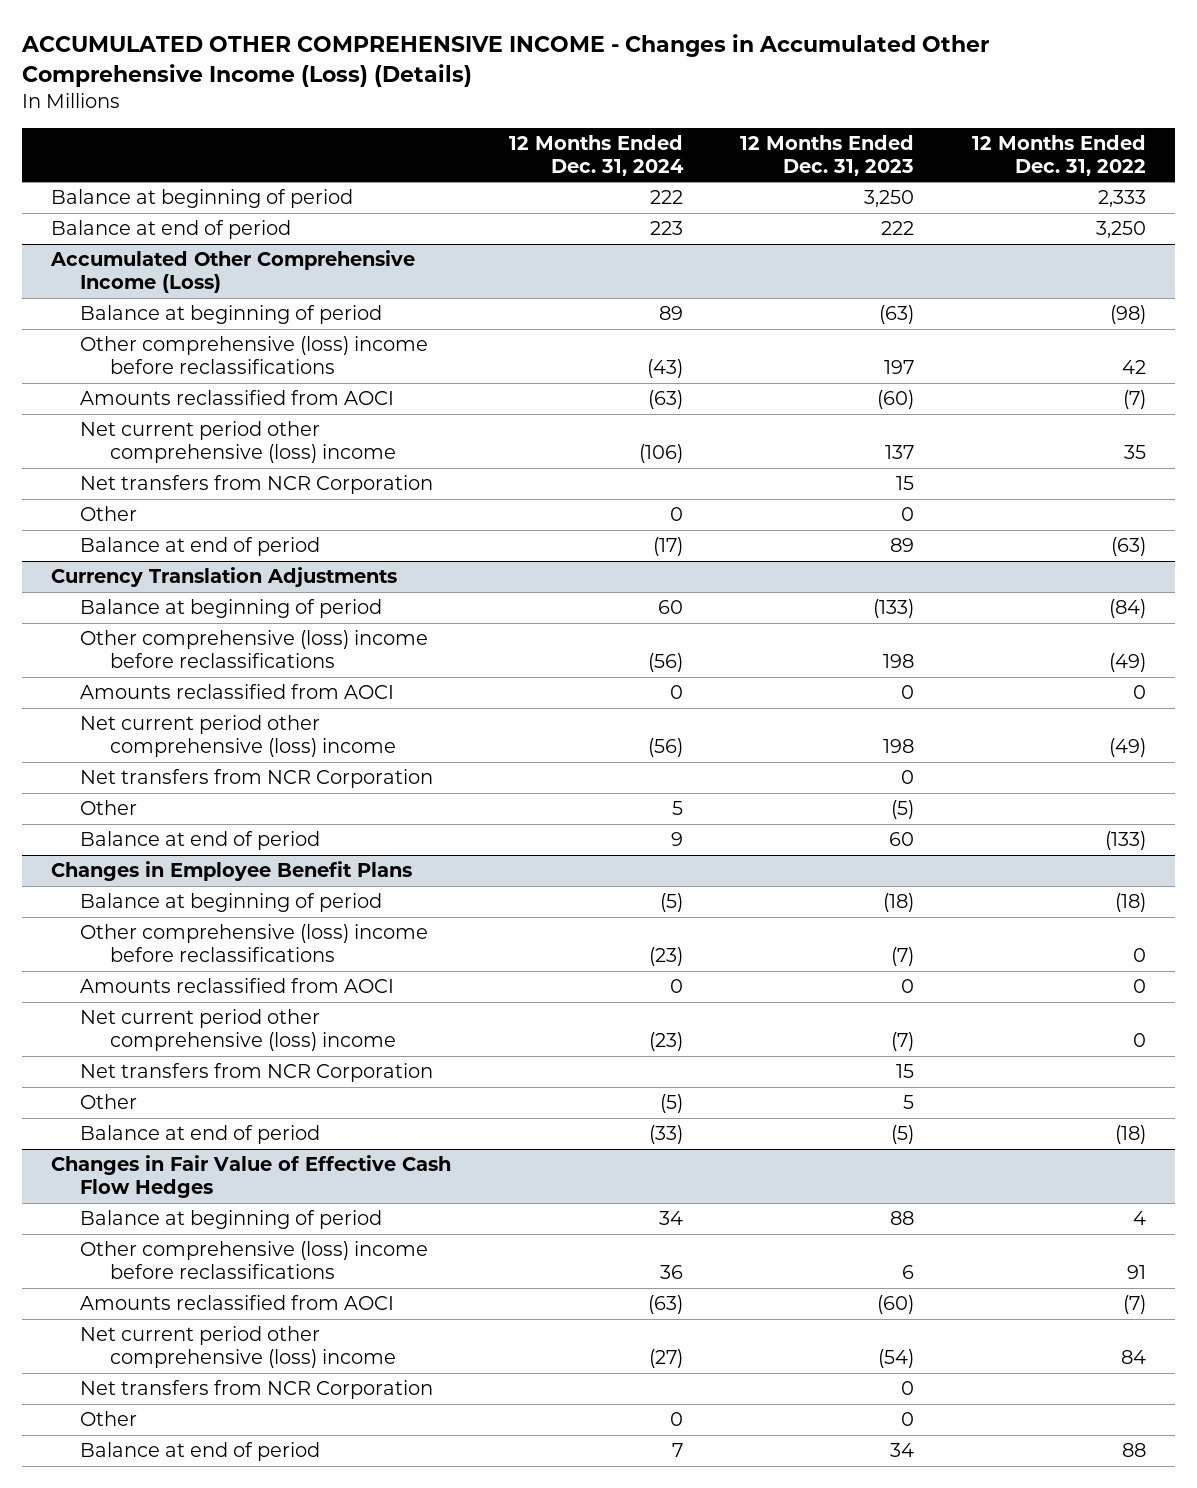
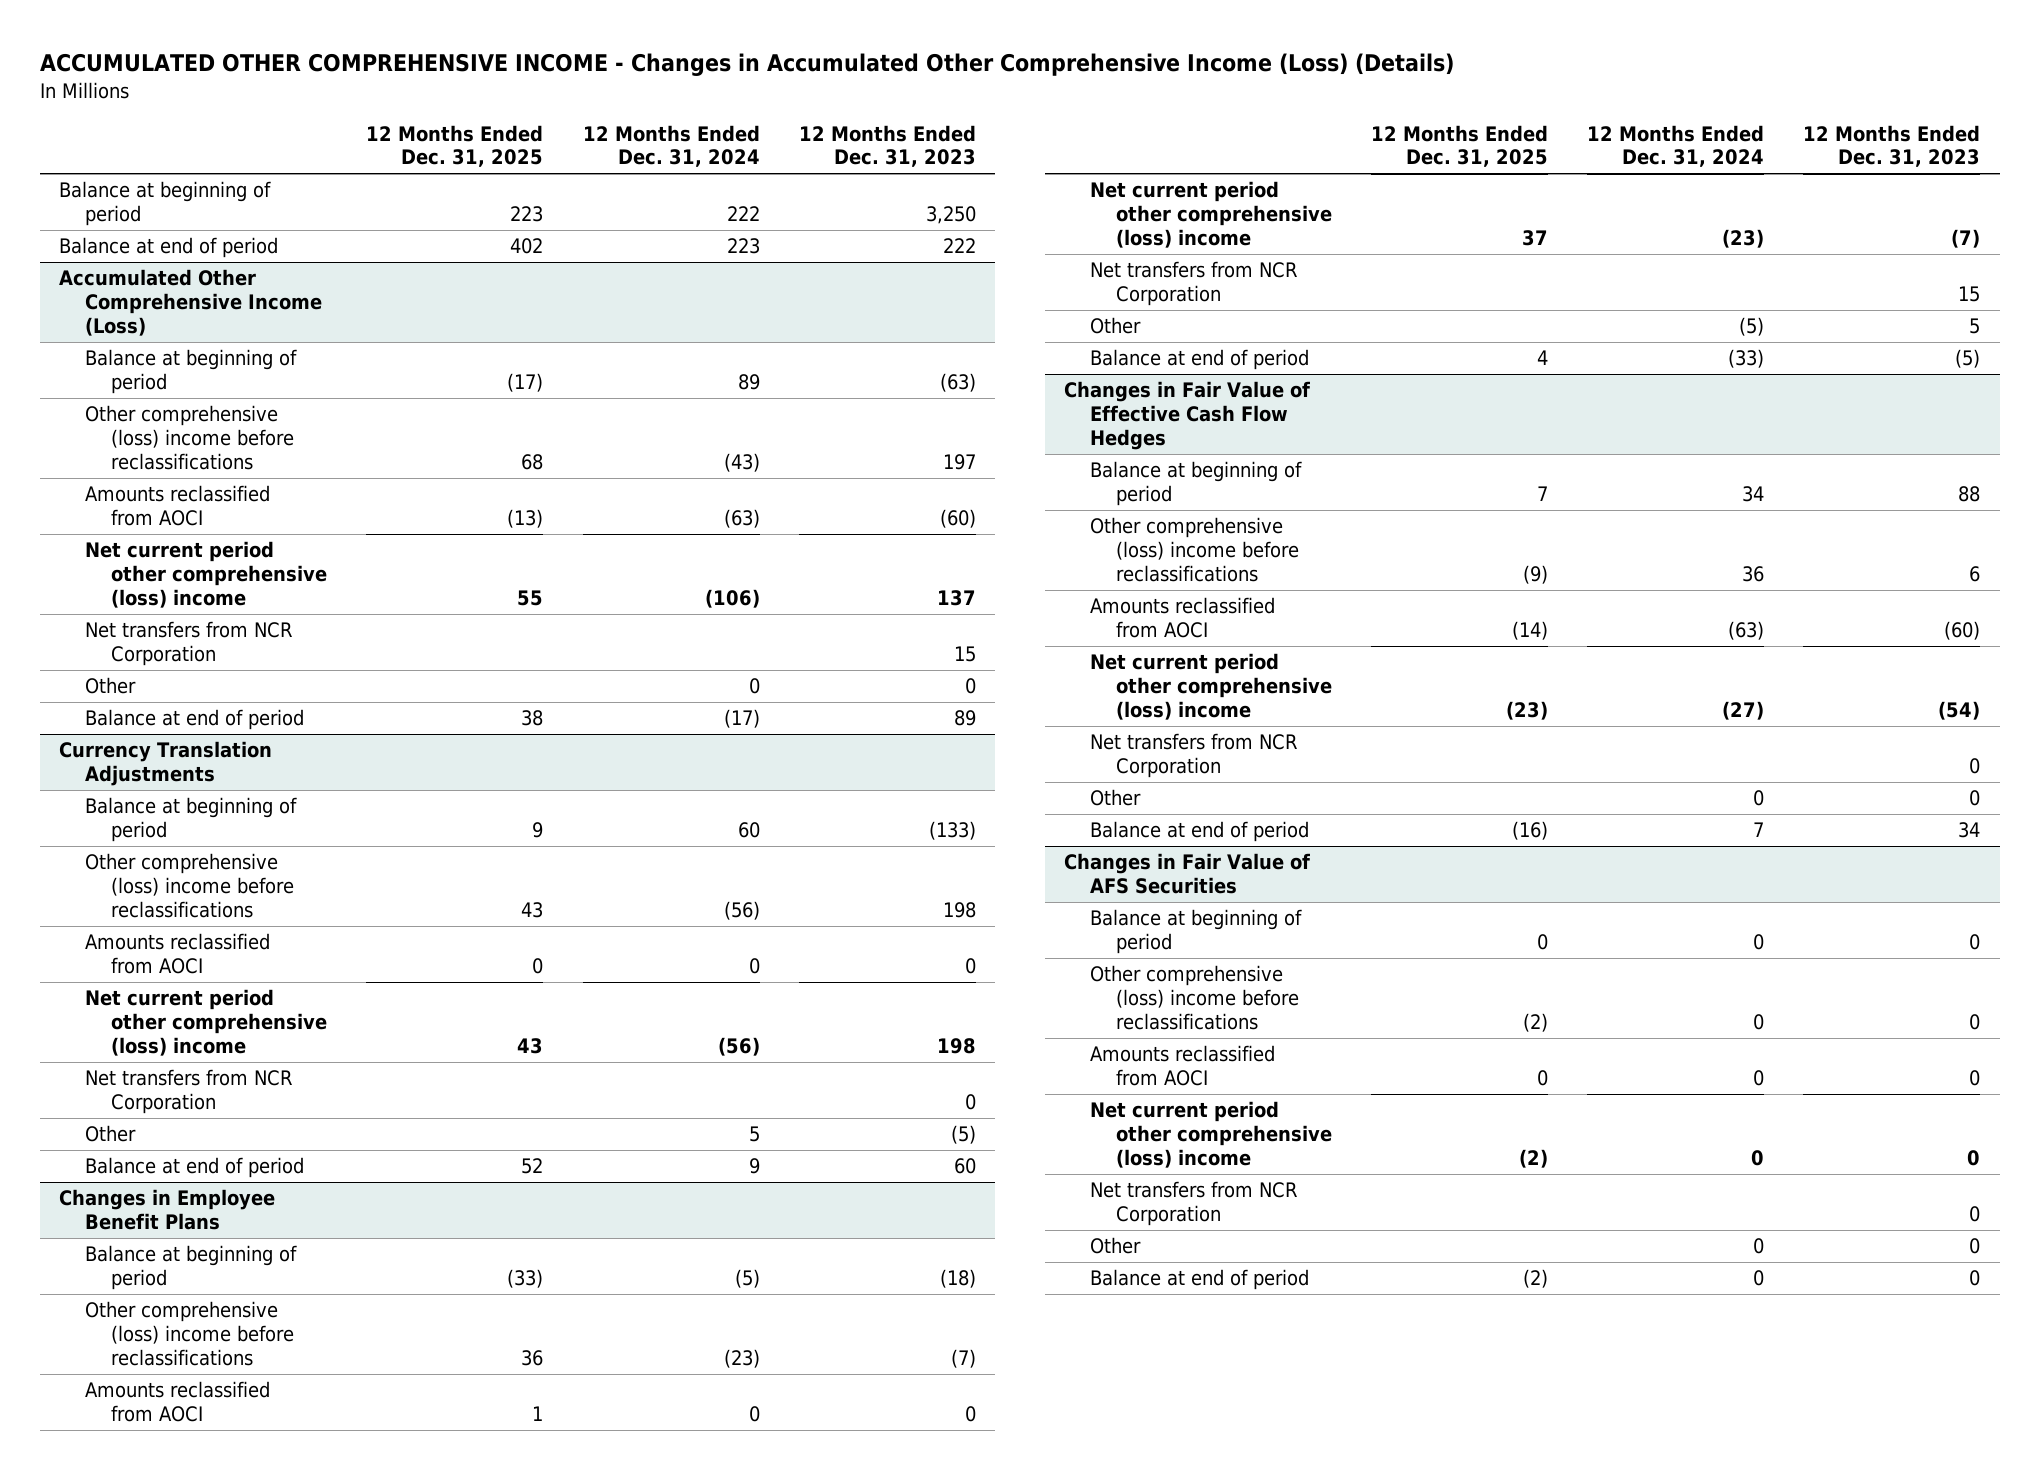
[972,134,1147,176] 12 Months Ended Dec. 31, 2022 -> none
none -> [366,124,544,168] 12 Months Ended Dec. 31, 2025
none -> [1064,853,1311,895] Changes in Fair Value of AFS Securities
none -> [1090,909,1303,955] Balance at beginning of period
none -> [1090,965,1300,1030] Other comprehensive (loss) income before reclassifications
none -> [1090,1045,1276,1087] Amounts reclassified from AOCI
none -> [1090,1101,1333,1168] Net current period other comprehensive (loss) income
none -> [1090,1181,1299,1227] Net transfers from NCR Corporation
none -> [1090,1237,1142,1255] Other
none -> [1090,1269,1310,1291] Balance at end of period

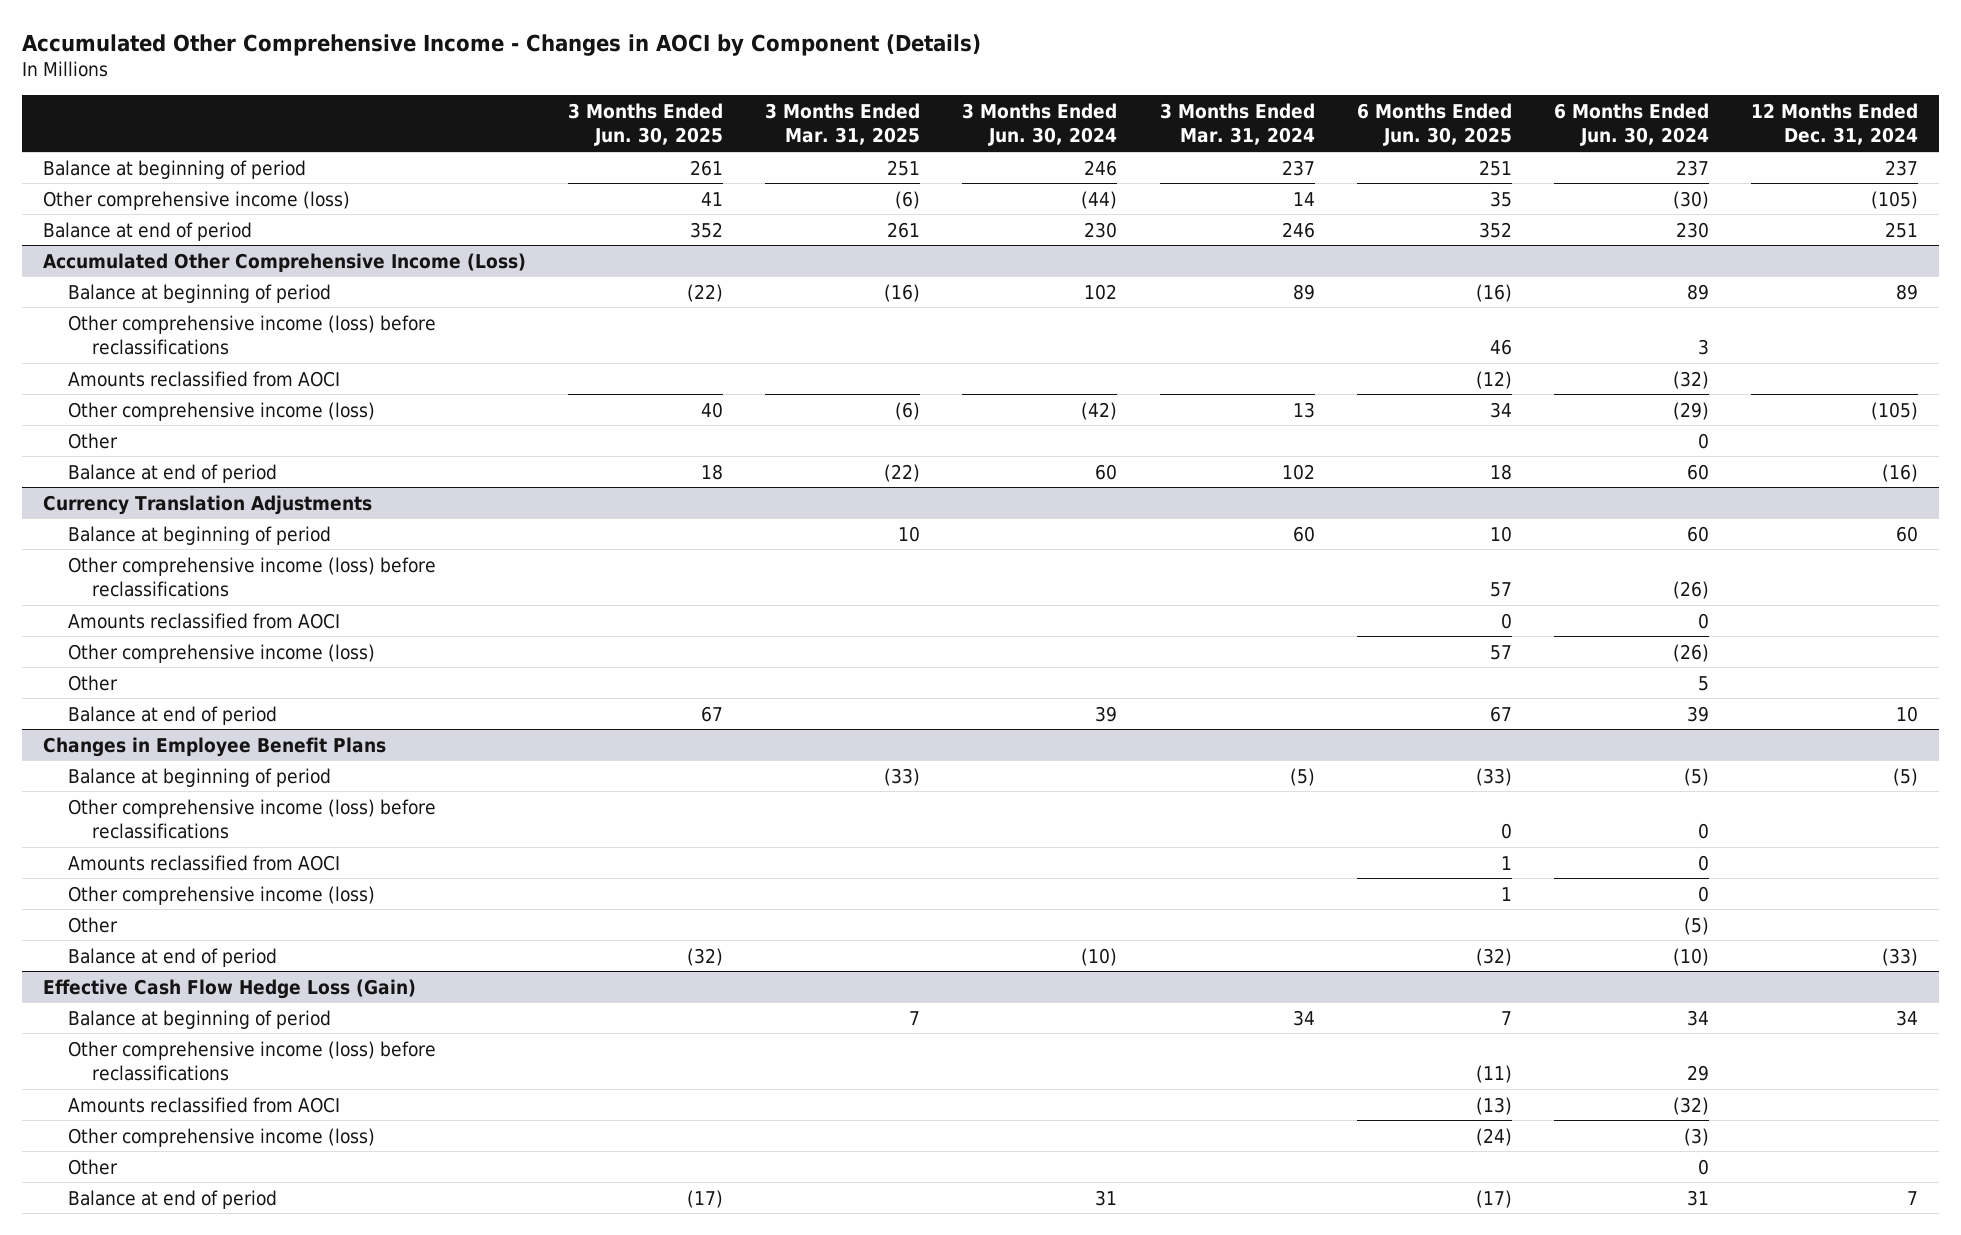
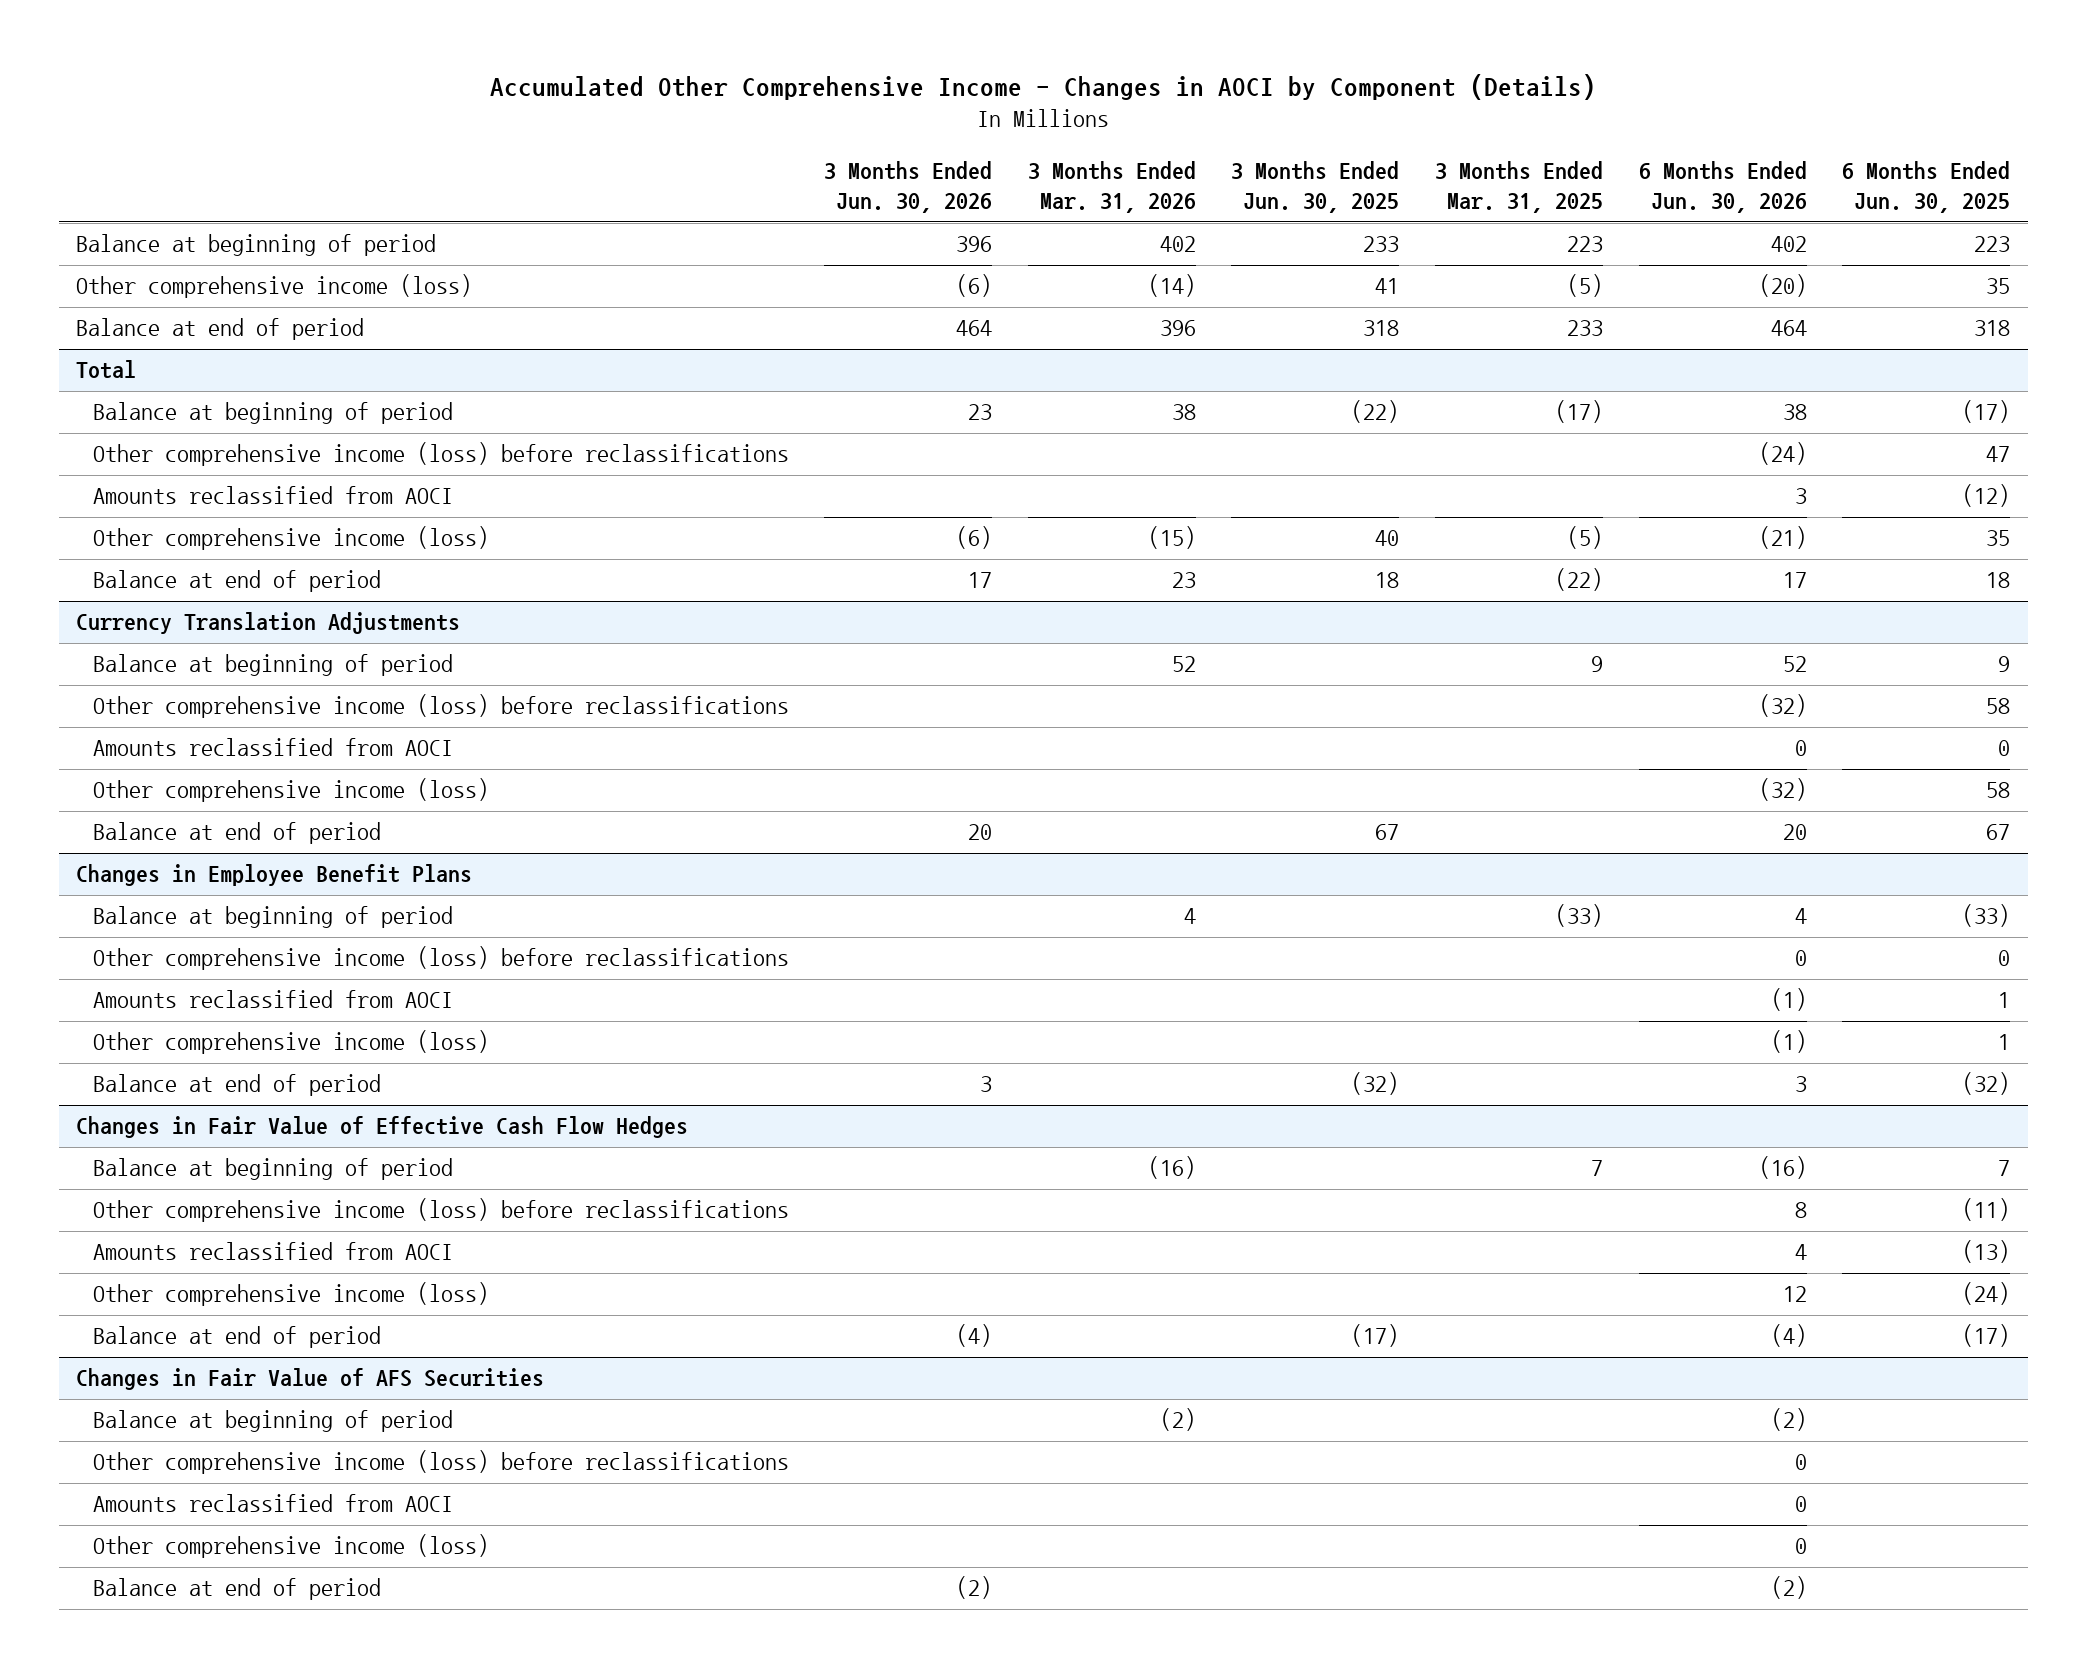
[962,102,1118,147] 3 Months Ended Jun. 30, 2024 -> none
[1159,102,1315,146] 3 Months Ended Mar. 31, 2024 -> none
[1554,102,1710,147] 6 Months Ended Jun. 30, 2024 -> none
[1751,102,1919,146] 12 Months Ended Dec. 31, 2024 -> none
none -> [824,161,993,214] 3 Months Ended Jun. 30, 2026
none -> [1027,161,1196,214] 3 Months Ended Mar. 31, 2026
none -> [1638,161,1807,214] 6 Months Ended Jun. 30, 2026
[689,159,723,176] 261 -> [1363,236,1400,253] 233
[887,159,921,176] 251 -> [1566,236,1603,253] 223
[1478,159,1512,176] 251 -> [1974,236,2011,253] 223
[895,190,921,209] (6) -> [1566,274,1603,298] (5)
[689,221,723,238] 352 -> [1363,320,1400,337] 318
[887,221,921,238] 261 -> [1566,320,1603,337] 233
[1478,221,1512,238] 352 -> [1974,320,2011,337] 318
[42,252,526,272] Accumulated Other Comprehensive Income (Loss) -> [76,360,137,380] Total
[884,283,921,302] (16) -> [1554,400,1603,424] (17)
[1475,283,1512,302] (16) -> [1962,400,2011,424] (17)
[1489,338,1512,355] 46 -> [1986,446,2011,463] 47
[67,432,118,449] Other -> none
[895,401,921,420] (6) -> [1566,526,1603,550] (5)
[1489,401,1512,418] 34 -> [1986,530,2011,547] 35
[898,525,921,542] 10 -> [1590,656,1603,673] 9
[1489,525,1512,542] 10 -> [1998,656,2011,673] 9
[1489,581,1512,597] 57 -> [1986,698,2011,715] 58
[67,674,118,691] Other -> none
[1489,644,1512,660] 57 -> [1986,782,2011,799] 58
[67,916,118,933] Other -> none
[42,978,416,999] Effective Cash Flow Hedge Loss (Gain) -> [76,1116,689,1139] Changes in Fair Value of Effective Cash Flow Hedges
[67,1158,118,1175] Other -> none
none -> [76,1368,545,1391] Changes in Fair Value of AFS Securities
none -> [92,1410,453,1433] Balance at beginning of period
none -> [92,1450,789,1475] Other comprehensive income (loss) before reclassifications
none -> [92,1494,453,1513] Amounts reclassified from AOCI
none -> [92,1534,489,1559] Other comprehensive income (loss)
none -> [92,1578,381,1601] Balance at end of period

